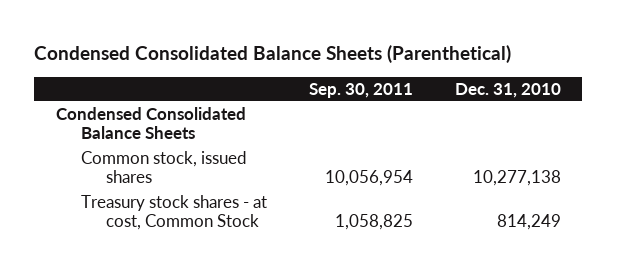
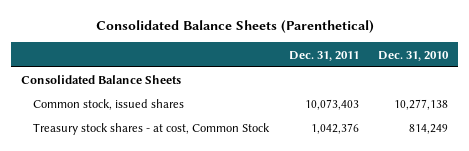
[34,45,512,64] Condensed Consolidated Balance Sheets (Parenthetical) -> [95,20,374,34] Consolidated Balance Sheets (Parenthetical)
[308,82,413,98] Sep. 30, 2011 -> none
none -> [288,50,359,61] Dec. 31, 2011
[55,107,246,140] Condensed Consolidated Balance Sheets -> [20,75,181,85] Consolidated Balance Sheets

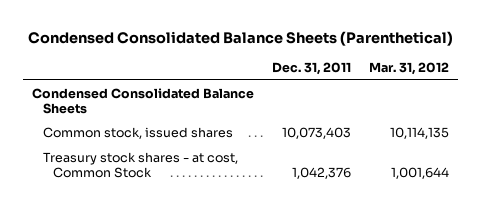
[95,20,374,34] Consolidated Balance Sheets (Parenthetical) -> [27,30,453,46] Condensed Consolidated Balance Sheets (Parenthetical)
[378,50,450,61] Dec. 31, 2010 -> none
none -> [369,62,450,76] Mar. 31, 2012
[20,75,181,85] Consolidated Balance Sheets -> [31,87,254,114] Condensed Consolidated Balance Sheets

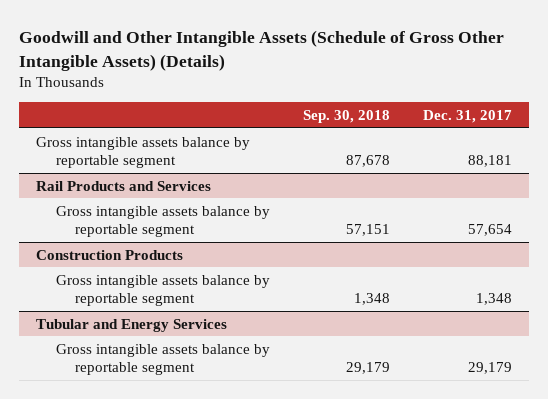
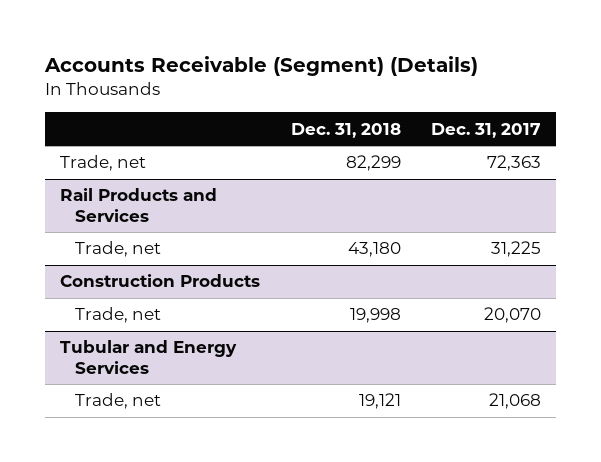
[19,29,505,71] Goodwill and Other Intangible Assets (Schedule of Gross Other Intangible Assets) (Details) -> [44,55,479,76] Accounts Receivable (Segment) (Details)
[302,110,390,124] Sep. 30, 2018 -> none
none -> [290,122,401,138] Dec. 31, 2018
[35,136,250,169] Gross intangible assets balance by reportable segment -> none
none -> [60,155,147,172] Trade, net
[55,205,270,238] Gross intangible assets balance by reportable segment -> none
none -> [75,241,162,258] Trade, net
[55,274,270,307] Gross intangible assets balance by reportable segment -> none
none -> [75,307,162,324] Trade, net
[55,343,270,376] Gross intangible assets balance by reportable segment -> none
none -> [75,393,162,410] Trade, net

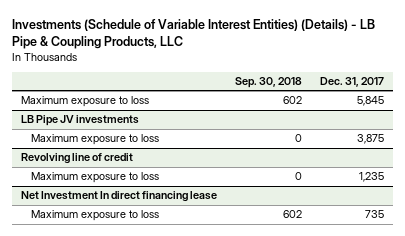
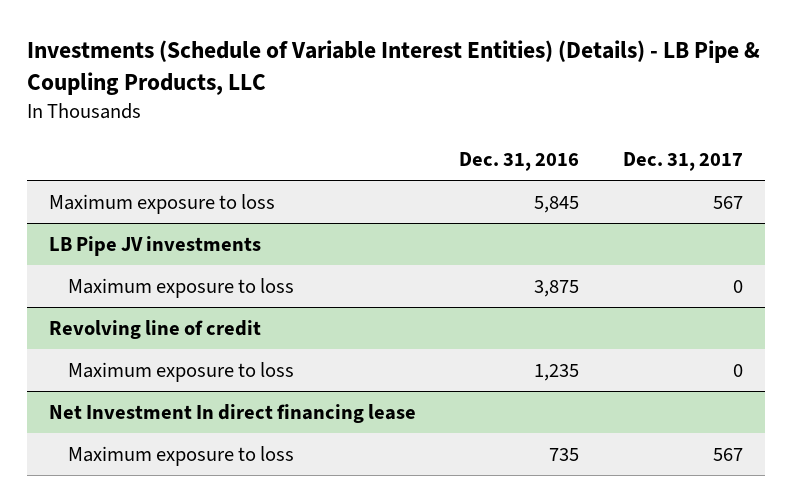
[235,76,303,88] Sep. 30, 2018 -> none
none -> [459,151,580,171] Dec. 31, 2016
[357,96,385,107] 5,845 -> [712,195,743,209] 567
[357,134,385,145] 3,875 -> [732,279,743,293] 0
[359,172,385,183] 1,235 -> [732,363,743,377] 0
[365,210,385,219] 735 -> [712,447,743,461] 567

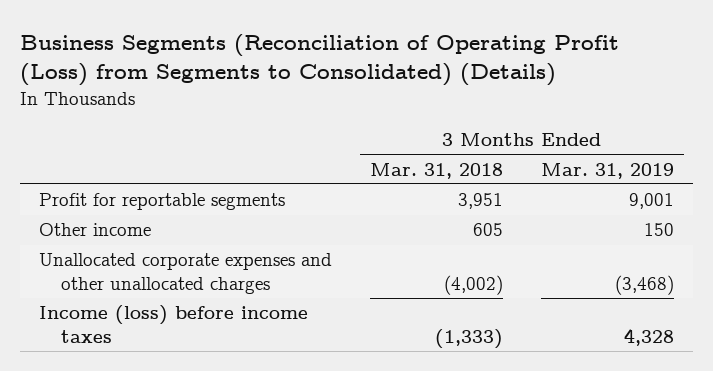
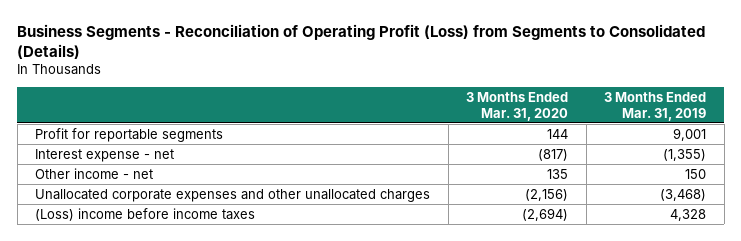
[19,33,619,87] Business Segments (Reconciliation of Operating Profit (Loss) from Segments to Consolidated) (Details) -> [17,24,706,60] Business Segments - Reconciliation of Operating Profit (Loss) from Segments to Consolidated (Details)
[369,162,503,179] Mar. 31, 2018 -> none
none -> [466,92,569,121] 3 Months Ended Mar. 31, 2020
none -> [35,148,175,162] Interest expense - net
[38,223,151,237] Other income -> [35,167,154,179] Other income - net
[38,305,308,343] Income (loss) before income taxes -> [35,207,256,221] (Loss) income before income taxes

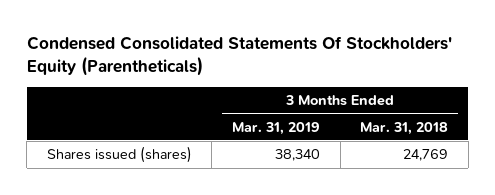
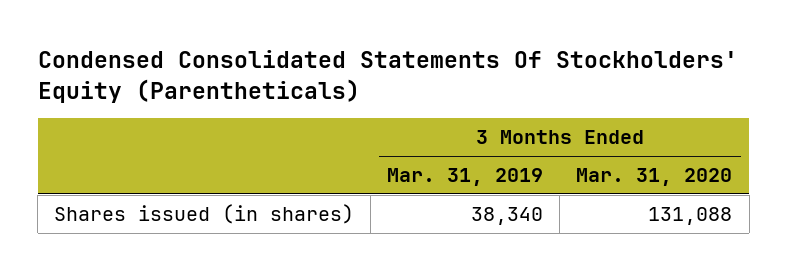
[360,121,449,135] Mar. 31, 2018 -> none
none -> [576,167,733,186] Mar. 31, 2020
[46,146,192,164] Shares issued (shares) -> [54,203,355,224] Shares issued (in shares)

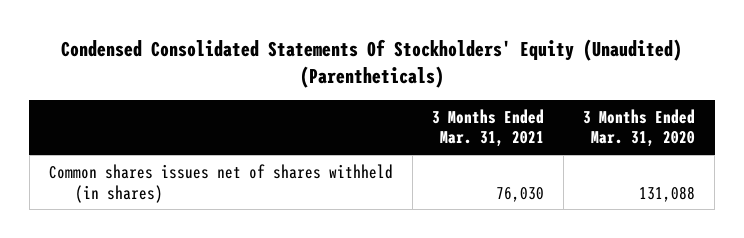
[37,50,738,103] Condensed Consolidated Statements Of Stockholders' Equity (Parentheticals) -> [60,38,682,88] Condensed Consolidated Statements Of Stockholders' Equity (Unaudited) (Parentheticals)
[387,167,544,186] Mar. 31, 2019 -> none
none -> [431,108,544,148] 3 Months Ended Mar. 31, 2021
[54,203,355,224] Shares issued (in shares) -> [48,163,393,203] Common shares issues net of shares withheld (in shares)

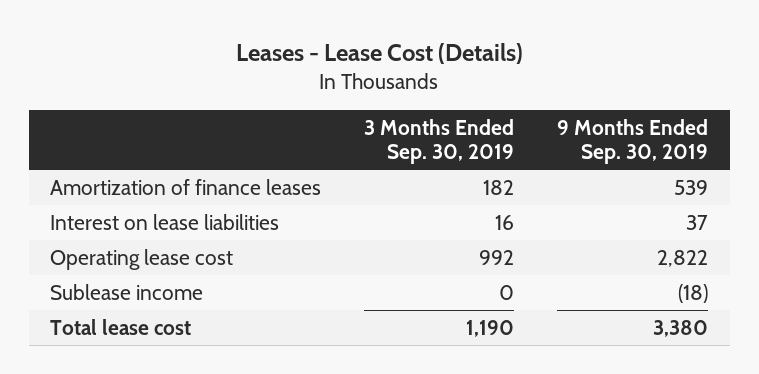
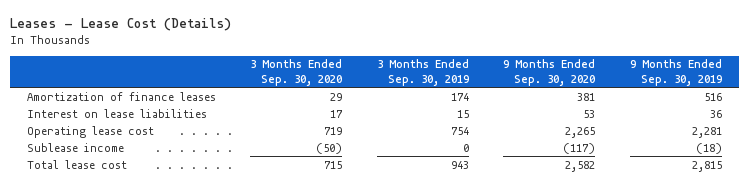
none -> [250,59,343,86] 3 Months Ended Sep. 30, 2020
none -> [503,59,596,86] 9 Months Ended Sep. 30, 2020
[483,179,515,195] 182 -> [450,92,469,101] 174
[674,179,709,195] 539 -> [703,92,722,101] 516
[495,214,515,230] 16 -> [456,109,469,118] 15
[686,214,709,230] 37 -> [709,109,722,118] 36
[479,249,515,265] 992 -> [450,126,469,135] 754
[657,249,709,267] 2,822 -> [691,126,722,138] 2,281
[466,319,515,337] 1,190 -> [450,160,469,169] 943
[653,319,709,337] 3,380 -> [691,160,722,172] 2,815

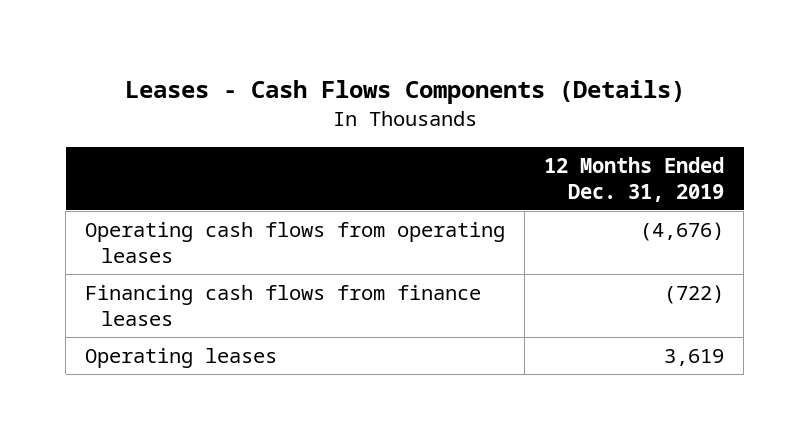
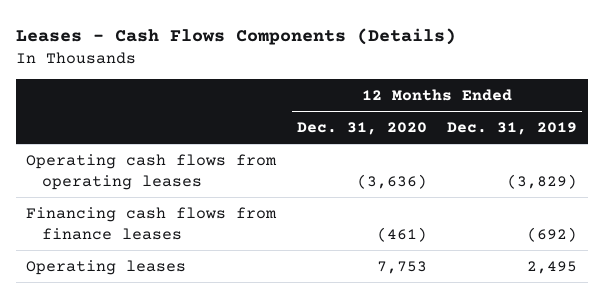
none -> [296,122,427,136] Dec. 31, 2020
[640,222,725,242] (4,676) -> [507,173,578,189] (3,829)
[664,285,725,305] (722) -> [527,226,578,242] (692)
[664,349,725,367] 3,619 -> [527,260,578,274] 2,495

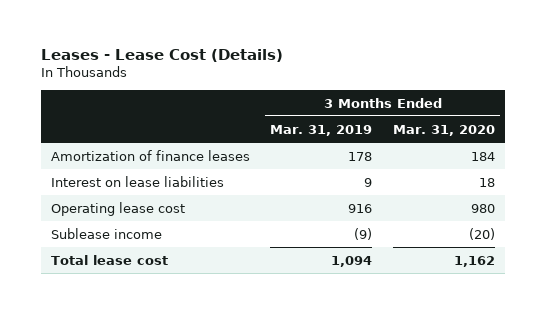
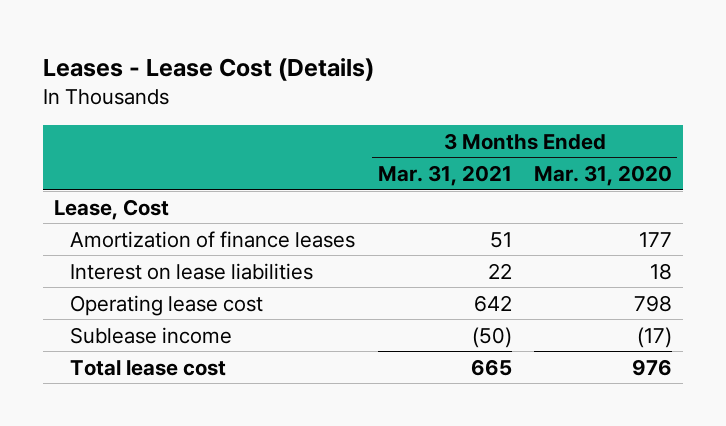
[270,124,373,136] Mar. 31, 2019 -> none
none -> [377,165,512,187] Mar. 31, 2021
none -> [54,198,170,220] Lease, Cost
[470,151,495,161] 184 -> [638,231,672,247] 177
[470,203,495,213] 980 -> [633,294,672,312] 798
[468,227,495,240] (20) -> [636,326,672,348] (17)
[453,255,495,267] 1,162 -> [631,358,672,376] 976

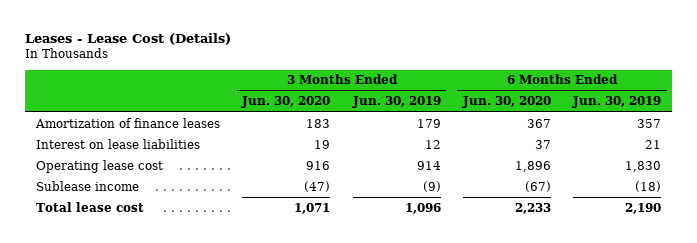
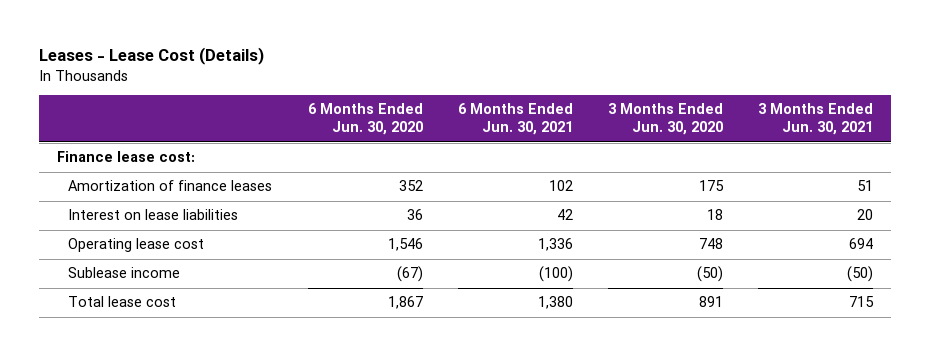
[351,96,441,109] Jun. 30, 2019 -> none
[572,96,662,109] Jun. 30, 2019 -> none
none -> [457,103,573,136] 6 Months Ended Jun. 30, 2021
none -> [757,103,873,136] 3 Months Ended Jun. 30, 2021
none -> [56,151,195,163] Finance lease cost:
[306,118,331,128] 183 -> [698,180,724,192] 175
[526,118,551,128] 367 -> [398,180,423,192] 352
[314,139,331,149] 19 -> [706,209,723,221] 18
[534,139,551,149] 37 -> [406,209,423,221] 36
[306,160,331,170] 916 -> [698,238,723,250] 748
[514,160,551,172] 1,896 -> [387,238,423,252] 1,546
[304,180,331,192] (47) -> [696,266,723,283] (50)
[294,202,331,214] 1,071 -> [698,296,723,308] 891
[514,202,551,214] 2,233 -> [387,296,423,310] 1,867

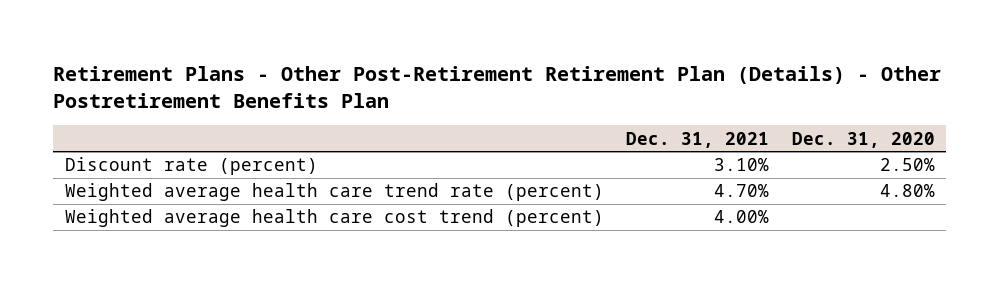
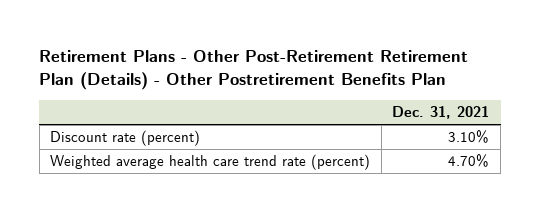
[791,131,935,148] Dec. 31, 2020 -> none
[64,209,604,228] Weighted average health care cost trend (percent) -> none

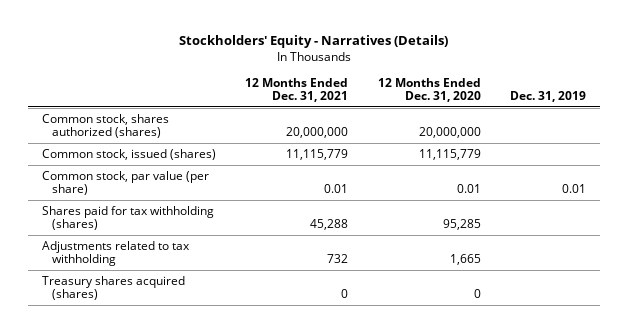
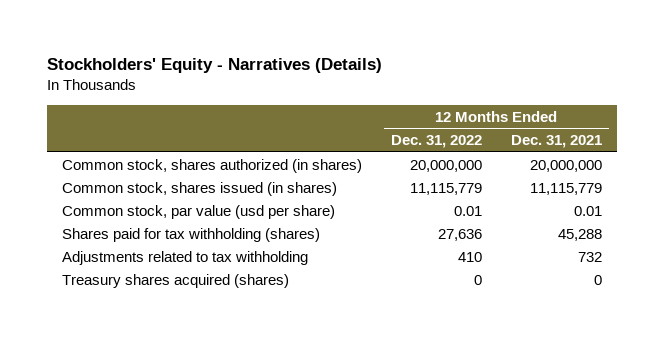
[377,77,481,102] 12 Months Ended Dec. 31, 2020 -> none
[509,90,586,102] Dec. 31, 2019 -> none
none -> [390,135,482,149] Dec. 31, 2022
[42,113,170,139] Common stock, shares authorized (shares) -> [61,158,362,173] Common stock, shares authorized (in shares)
[42,148,217,160] Common stock, issued (shares) -> [61,181,337,196] Common stock, shares issued (in shares)
[42,170,210,196] Common stock, par value (per share) -> [61,204,335,219] Common stock, par value (usd per share)

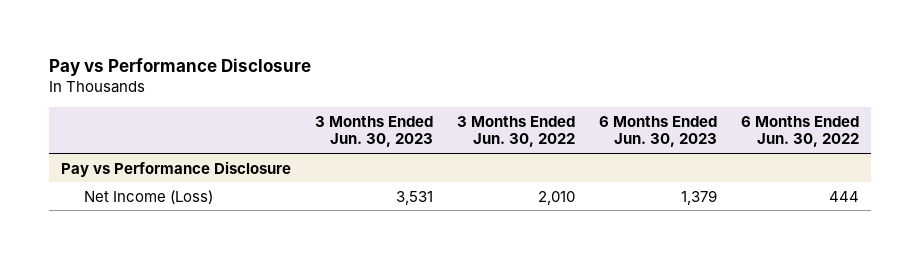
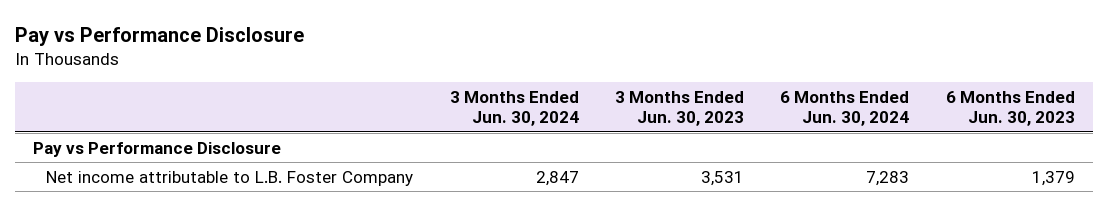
[456,115,575,148] 3 Months Ended Jun. 30, 2022 -> none
[740,115,859,148] 6 Months Ended Jun. 30, 2022 -> none
none -> [449,90,579,127] 3 Months Ended Jun. 30, 2024
none -> [780,90,910,127] 6 Months Ended Jun. 30, 2024
[83,189,213,204] Net Income (Loss) -> [46,170,414,186] Net income attributable to L.B. Foster Company

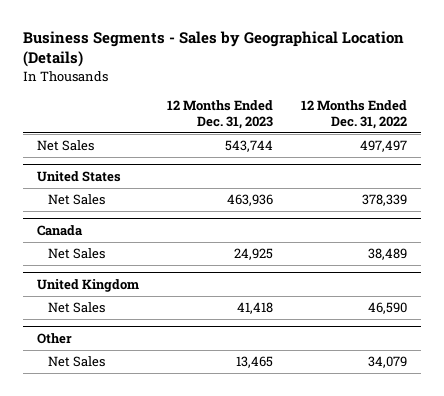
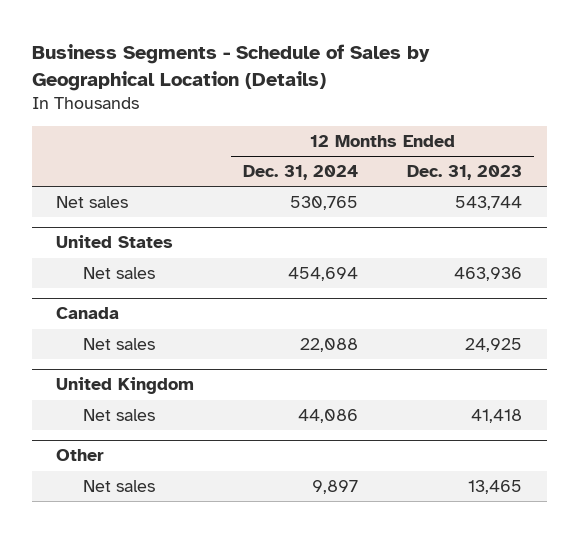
[22,31,404,68] Business Segments - Sales by Geographical Location (Details) -> [31,43,430,91] Business Segments - Schedule of Sales by Geographical Location (Details)
[301,100,408,129] 12 Months Ended Dec. 31, 2022 -> none
none -> [243,165,359,181] Dec. 31, 2024
[36,140,94,152] Net Sales -> [56,195,129,208] Net sales
[47,194,105,206] Net Sales -> [82,266,155,279] Net sales
[47,248,105,260] Net Sales -> [82,337,155,350] Net sales
[47,302,105,314] Net Sales -> [82,408,155,421] Net sales
[47,356,105,368] Net Sales -> [82,479,155,492] Net sales

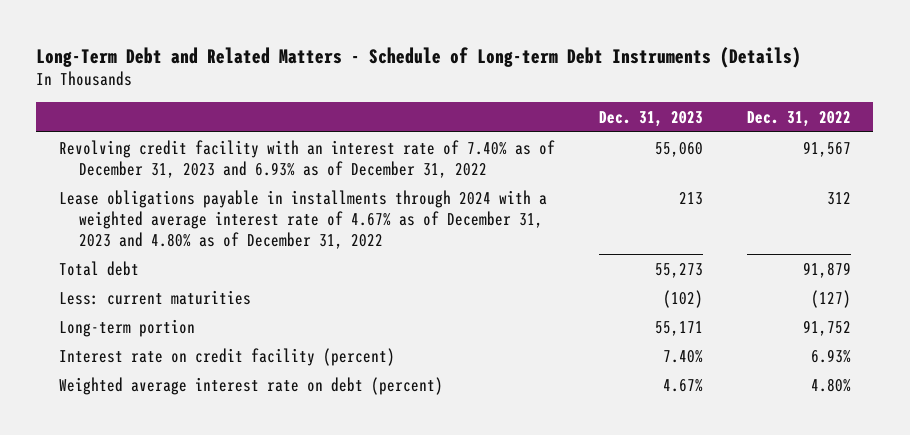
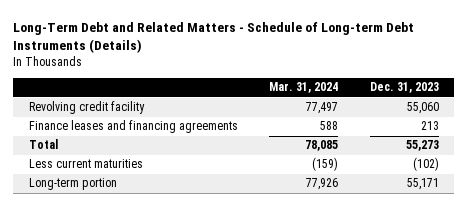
[747,110,852,127] Dec. 31, 2022 -> none
none -> [269,82,339,94] Mar. 31, 2024
[58,139,555,178] Revolving credit facility with an interest rate of 7.40% as of December 31, 2023 and 6.93% as of December 31, 2022 -> [29,101,146,115] Revolving credit facility
[58,189,547,249] Lease obligations payable in installments through 2024 with a weighted average interest rate of 4.67% as of December 31, 2023 and 4.80% as of December 31, 2022 -> [29,120,239,134] Finance leases and financing agreements
[58,260,139,276] Total debt -> [29,139,59,150] Total
[58,289,251,305] Less: current maturities -> [29,159,144,169] Less current maturities
[58,347,395,366] Interest rate on credit facility (percent) -> none
[58,376,443,395] Weighted average interest rate on debt (percent) -> none

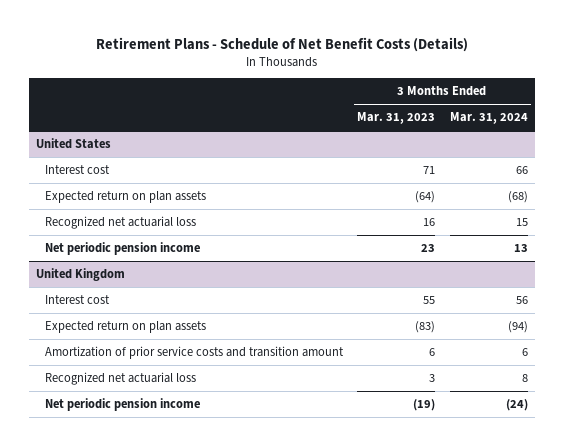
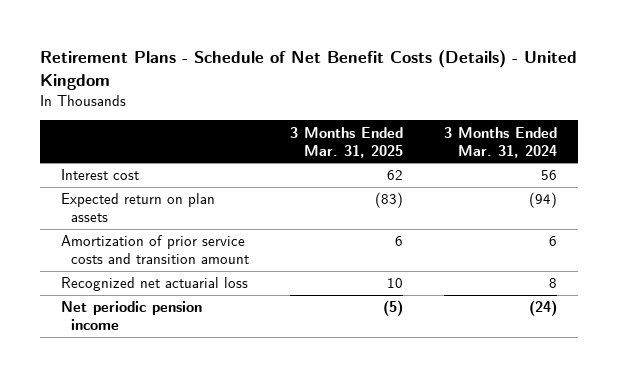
[95,36,468,52] Retirement Plans - Schedule of Net Benefit Costs (Details) -> [40,49,578,90] Retirement Plans - Schedule of Net Benefit Costs (Details) - United Kingdom
[357,112,436,125] Mar. 31, 2023 -> none
none -> [290,126,404,158] 3 Months Ended Mar. 31, 2025
[35,138,111,150] United States -> none
[45,165,111,175] Interest cost -> none
[45,191,207,204] Expected return on plan assets -> none
[45,216,197,230] Recognized net actuarial loss -> none
[45,242,201,256] Net periodic pension income -> none
[35,268,125,282] United Kingdom -> none

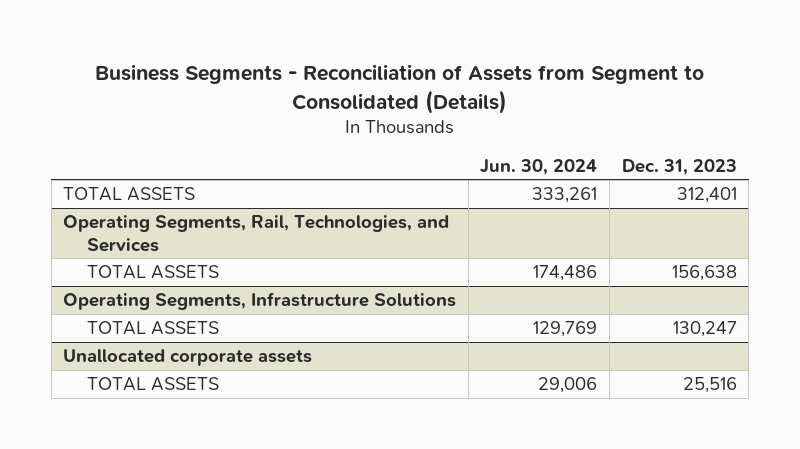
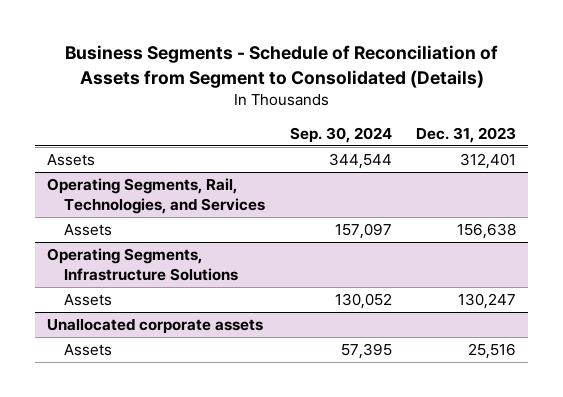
[94,63,704,114] Business Segments - Reconciliation of Assets from Segment to Consolidated (Details) -> [64,45,498,88] Business Segments - Schedule of Reconciliation of Assets from Segment to Consolidated (Details)
[480,158,598,175] Jun. 30, 2024 -> none
none -> [289,126,392,143] Sep. 30, 2024
[63,187,196,202] TOTAL ASSETS -> [47,154,96,167] Assets
[87,265,220,280] TOTAL ASSETS -> [64,224,113,237] Assets
[87,321,220,336] TOTAL ASSETS -> [64,294,113,307] Assets
[87,377,220,392] TOTAL ASSETS -> [64,344,113,357] Assets

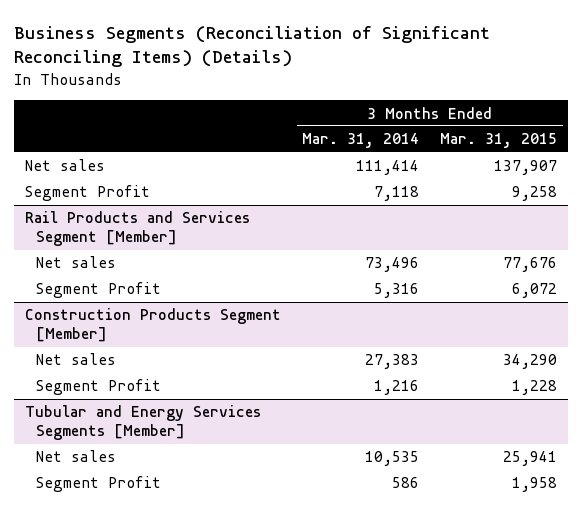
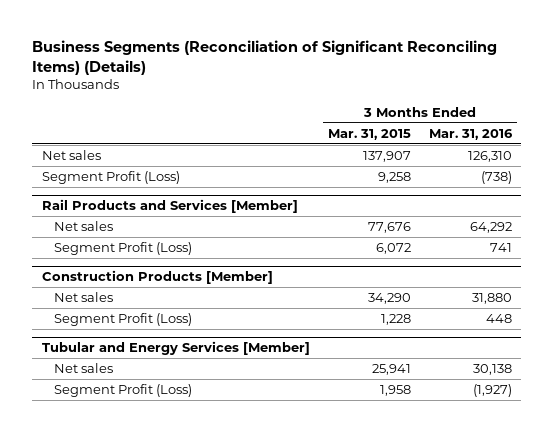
[302,133,420,149] Mar. 31, 2014 -> none
none -> [429,128,514,140] Mar. 31, 2016
[25,185,151,202] Segment Profit -> [41,170,180,184] Segment Profit (Loss)
[25,211,251,247] Rail Products and Services Segment [Member] -> [41,199,298,214] Rail Products and Services [Member]
[36,282,162,299] Segment Profit -> [54,241,193,255] Segment Profit (Loss)
[25,308,282,343] Construction Products Segment [Member] -> [41,270,273,285] Construction Products [Member]
[36,379,162,396] Segment Profit -> [54,312,193,326] Segment Profit (Loss)
[25,405,262,441] Tubular and Energy Services Segments [Member] -> [41,341,310,356] Tubular and Energy Services [Member]
[36,476,162,493] Segment Profit -> [54,383,193,397] Segment Profit (Loss)

